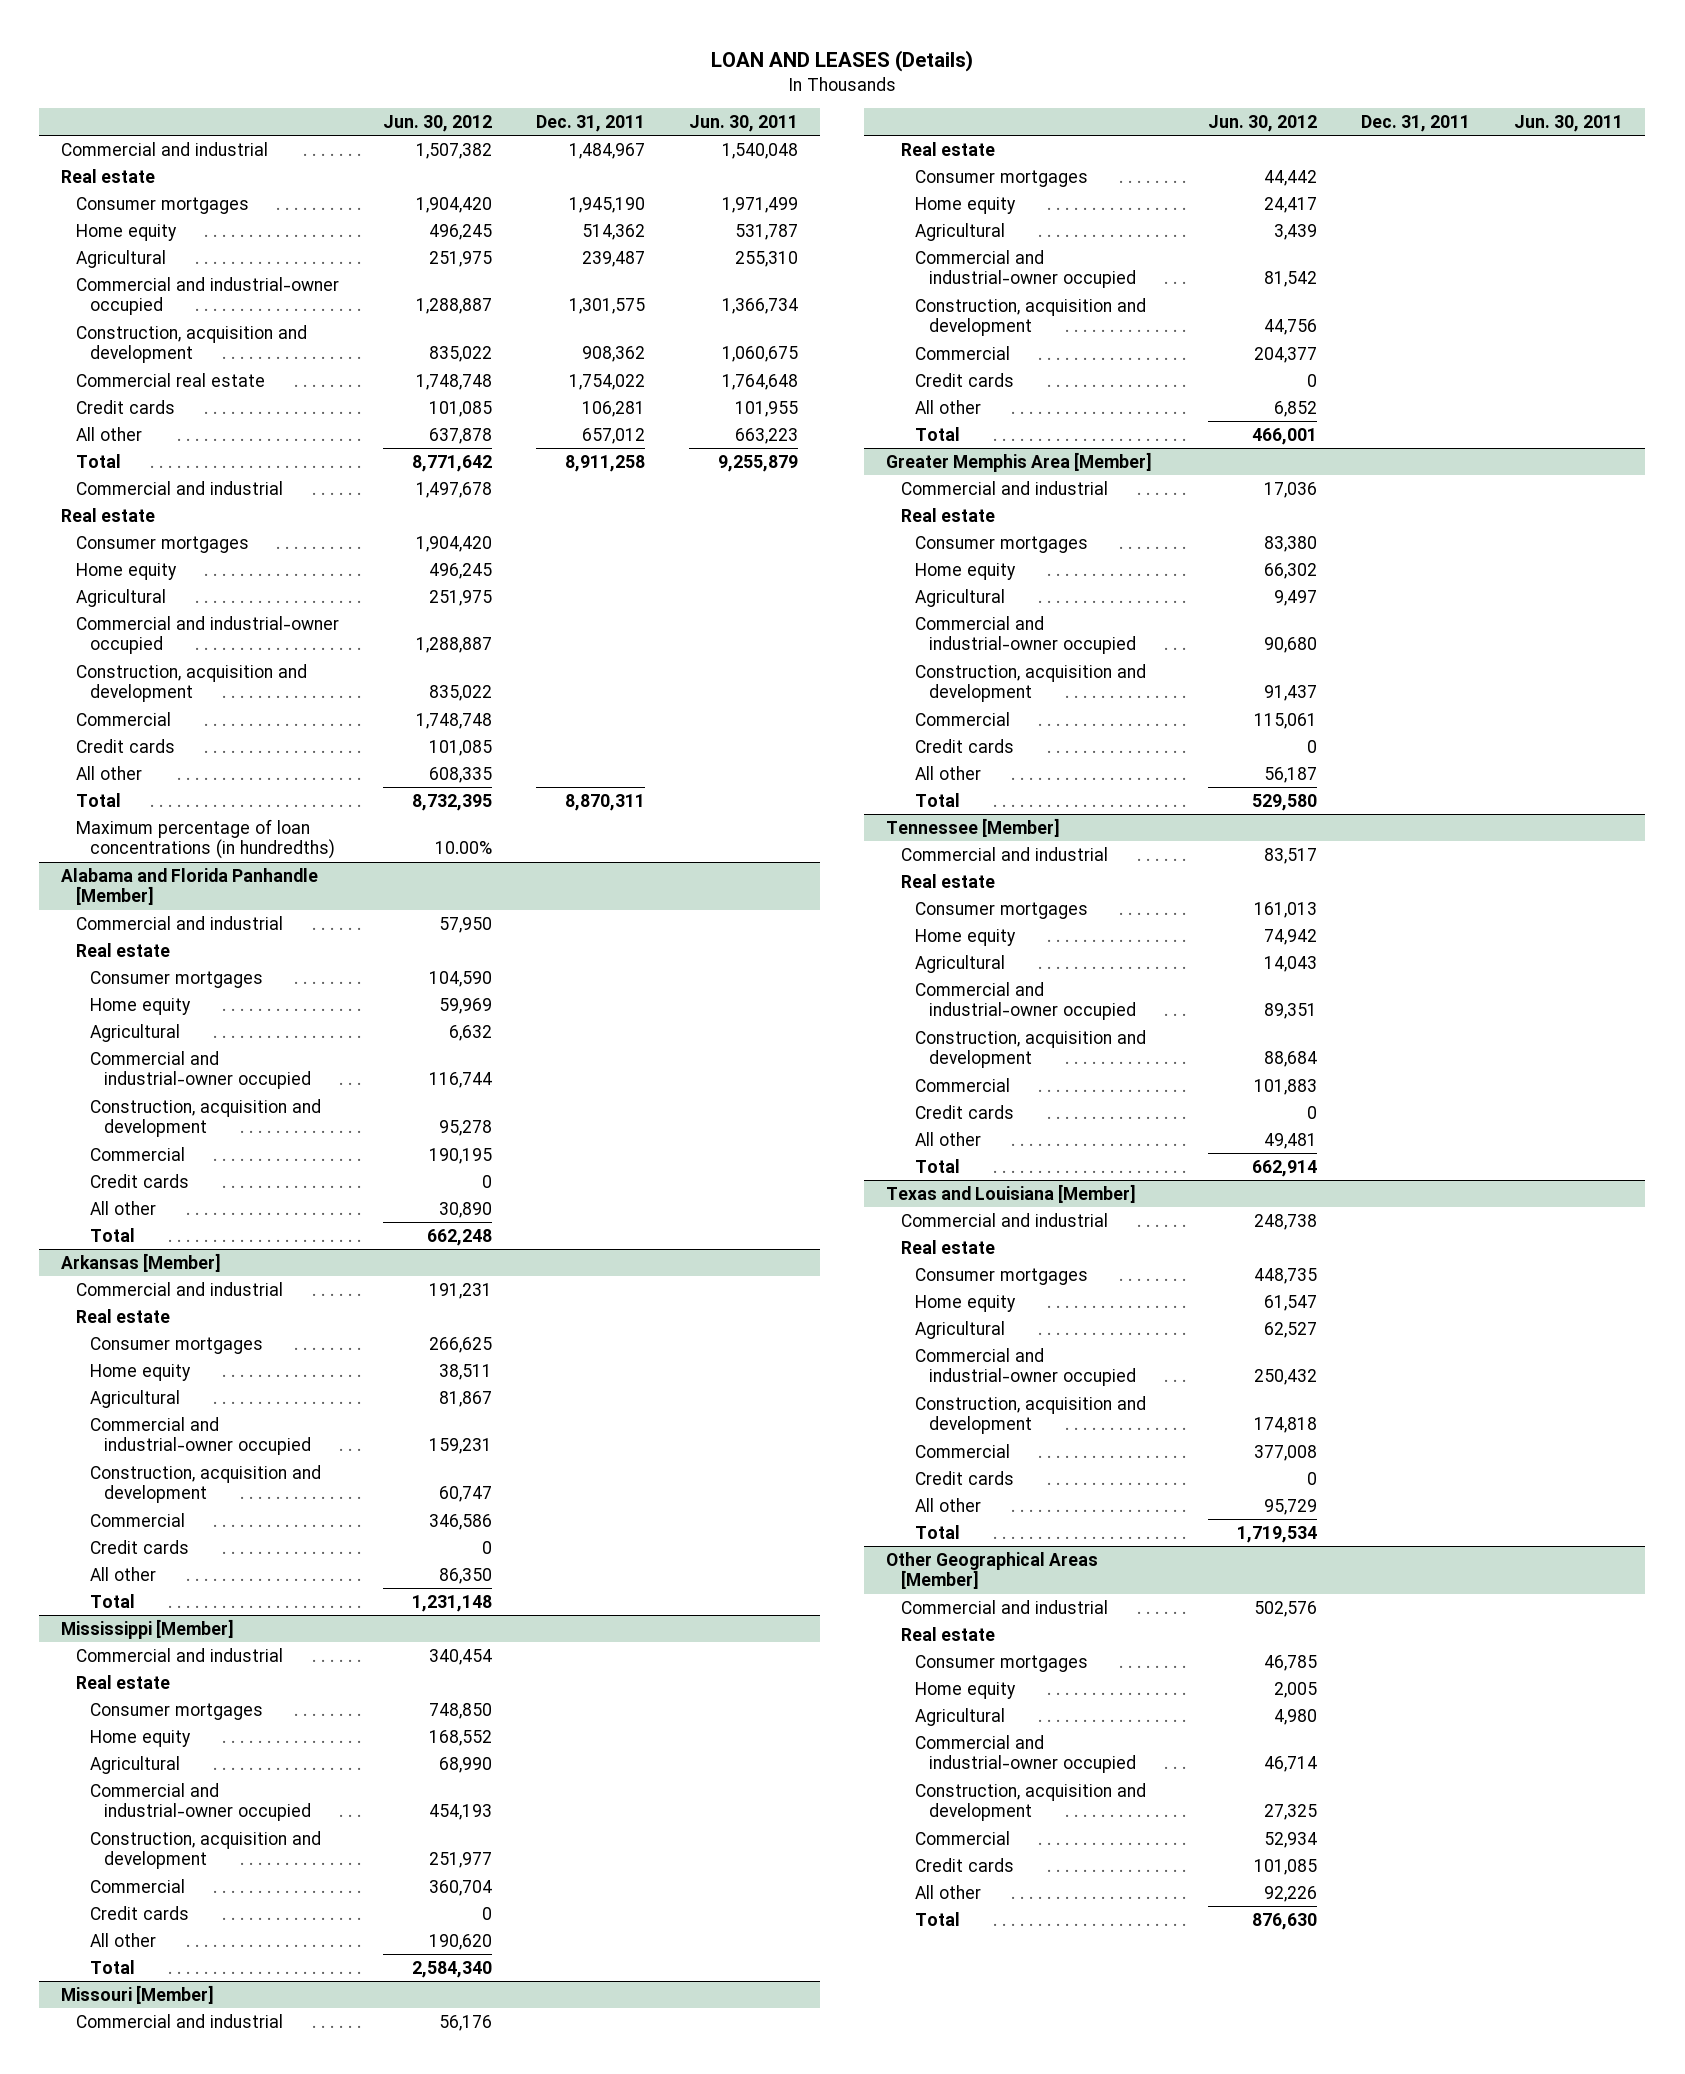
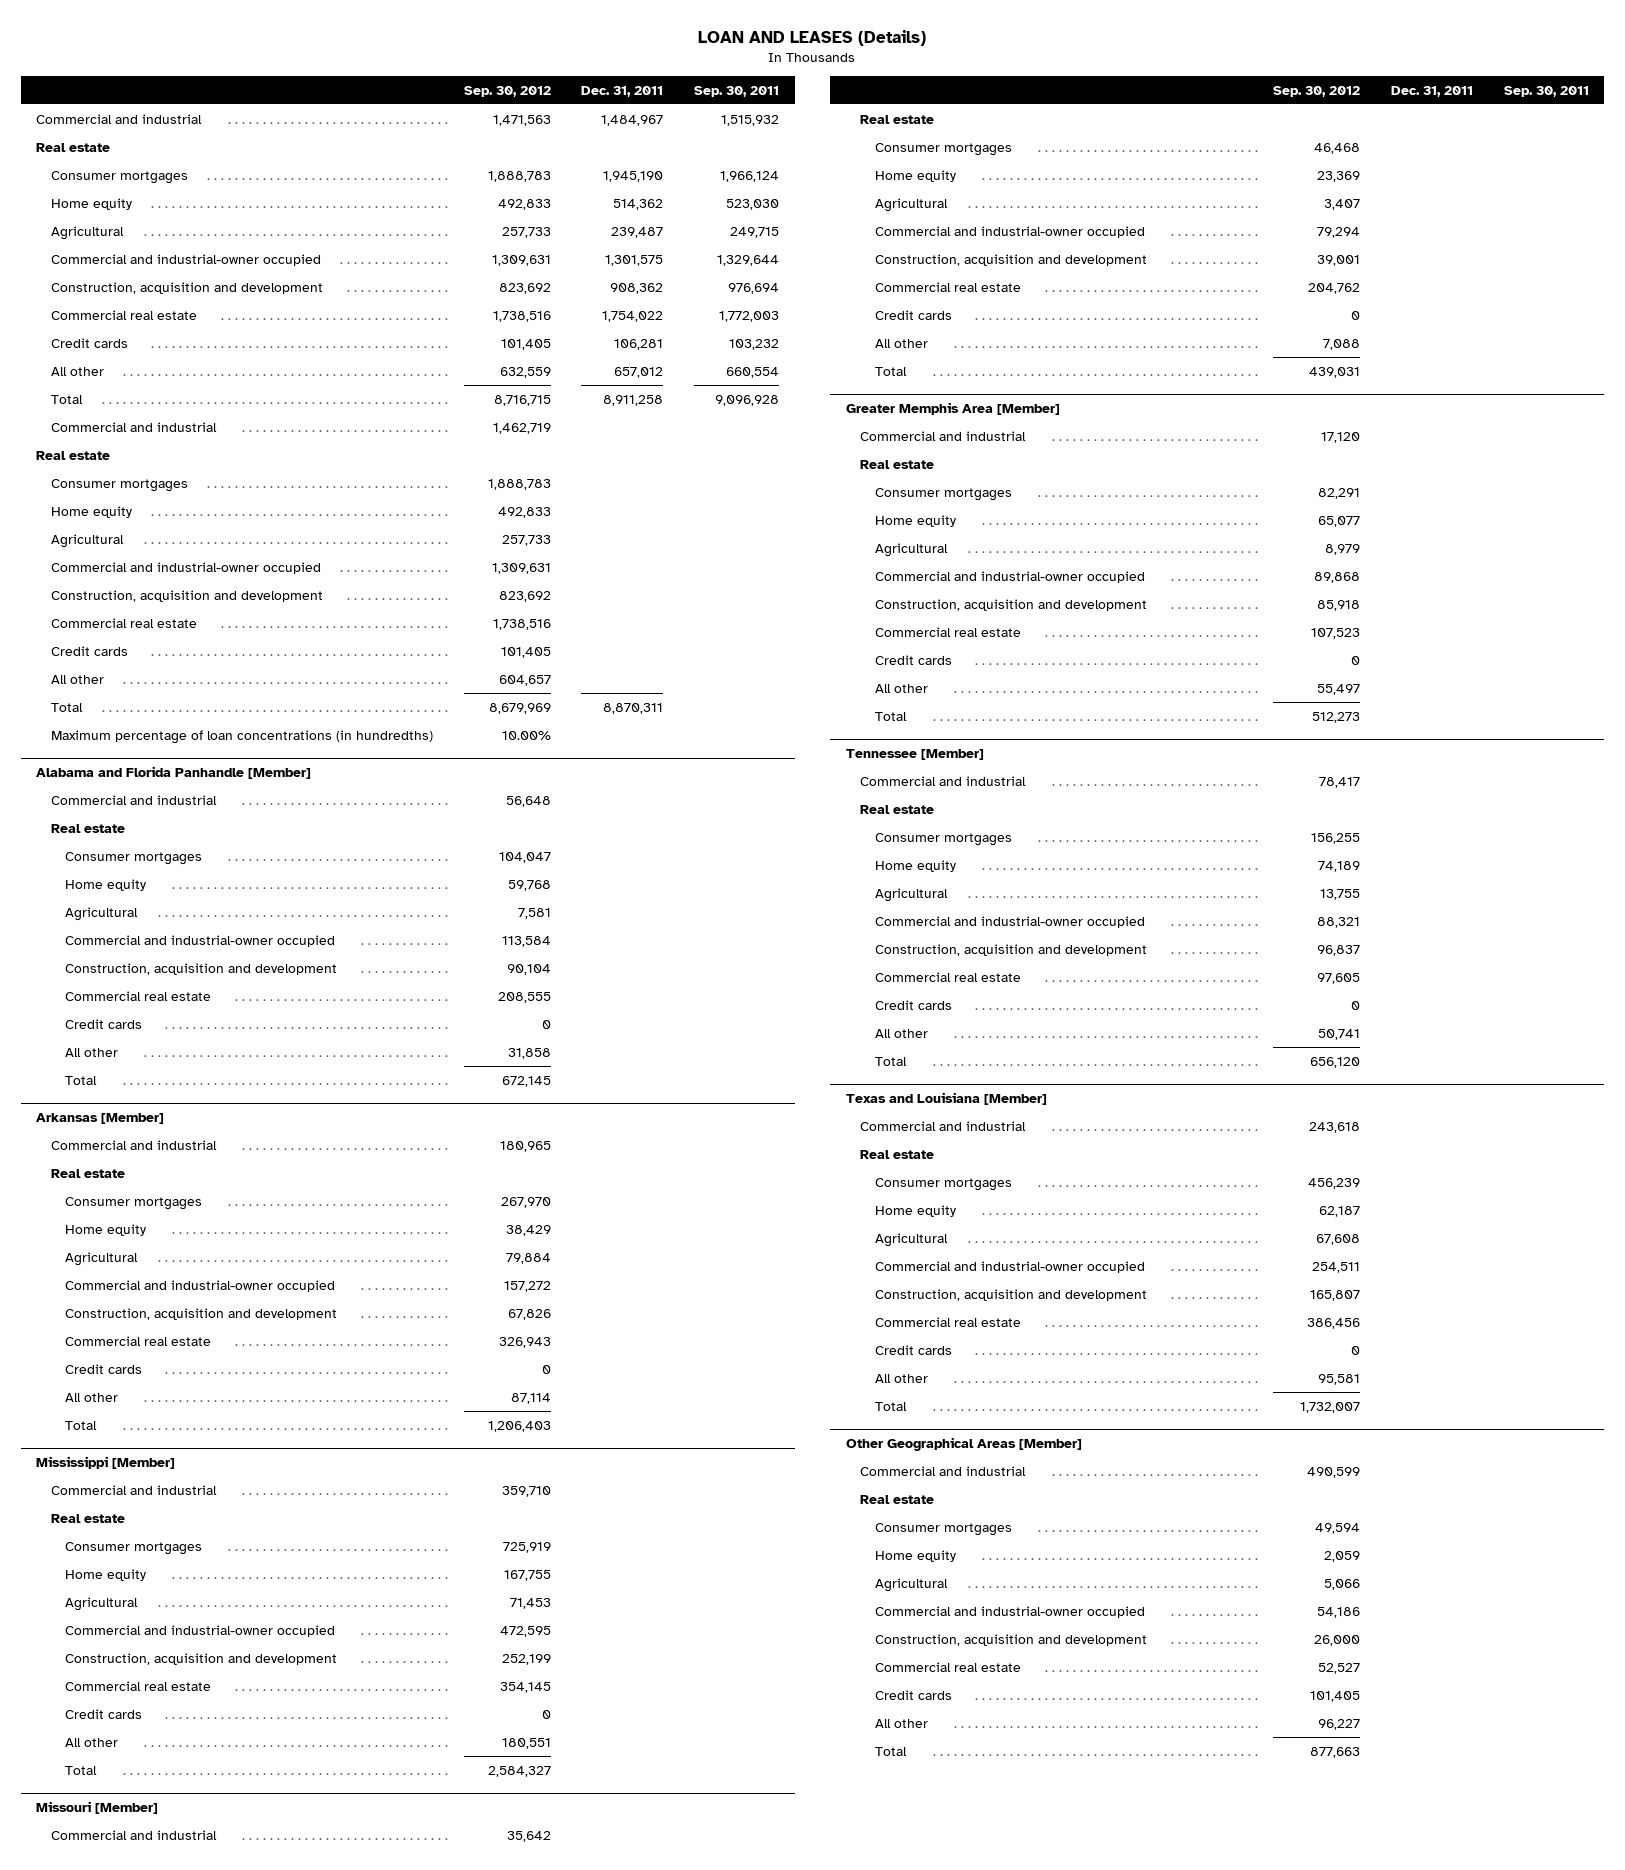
[382,115,492,133] Jun. 30, 2012 -> none
[689,115,799,133] Jun. 30, 2011 -> none
none -> [463,85,551,97] Sep. 30, 2012
none -> [694,85,780,97] Sep. 30, 2011
[75,711,171,726] Commercial -> [50,617,197,628] Commercial real estate
[90,1146,186,1161] Commercial -> [65,990,212,1001] Commercial real estate
[90,1512,186,1527] Commercial -> [65,1335,212,1346] Commercial real estate
[90,1878,186,1893] Commercial -> [65,1680,212,1691] Commercial real estate
[914,345,1010,360] Commercial -> [874,281,1021,292] Commercial real estate
[914,711,1010,726] Commercial -> [874,626,1021,637] Commercial real estate
[914,1077,1010,1092] Commercial -> [874,971,1021,982] Commercial real estate
[914,1443,1010,1458] Commercial -> [874,1316,1021,1327] Commercial real estate
[914,1830,1010,1845] Commercial -> [874,1661,1021,1672] Commercial real estate

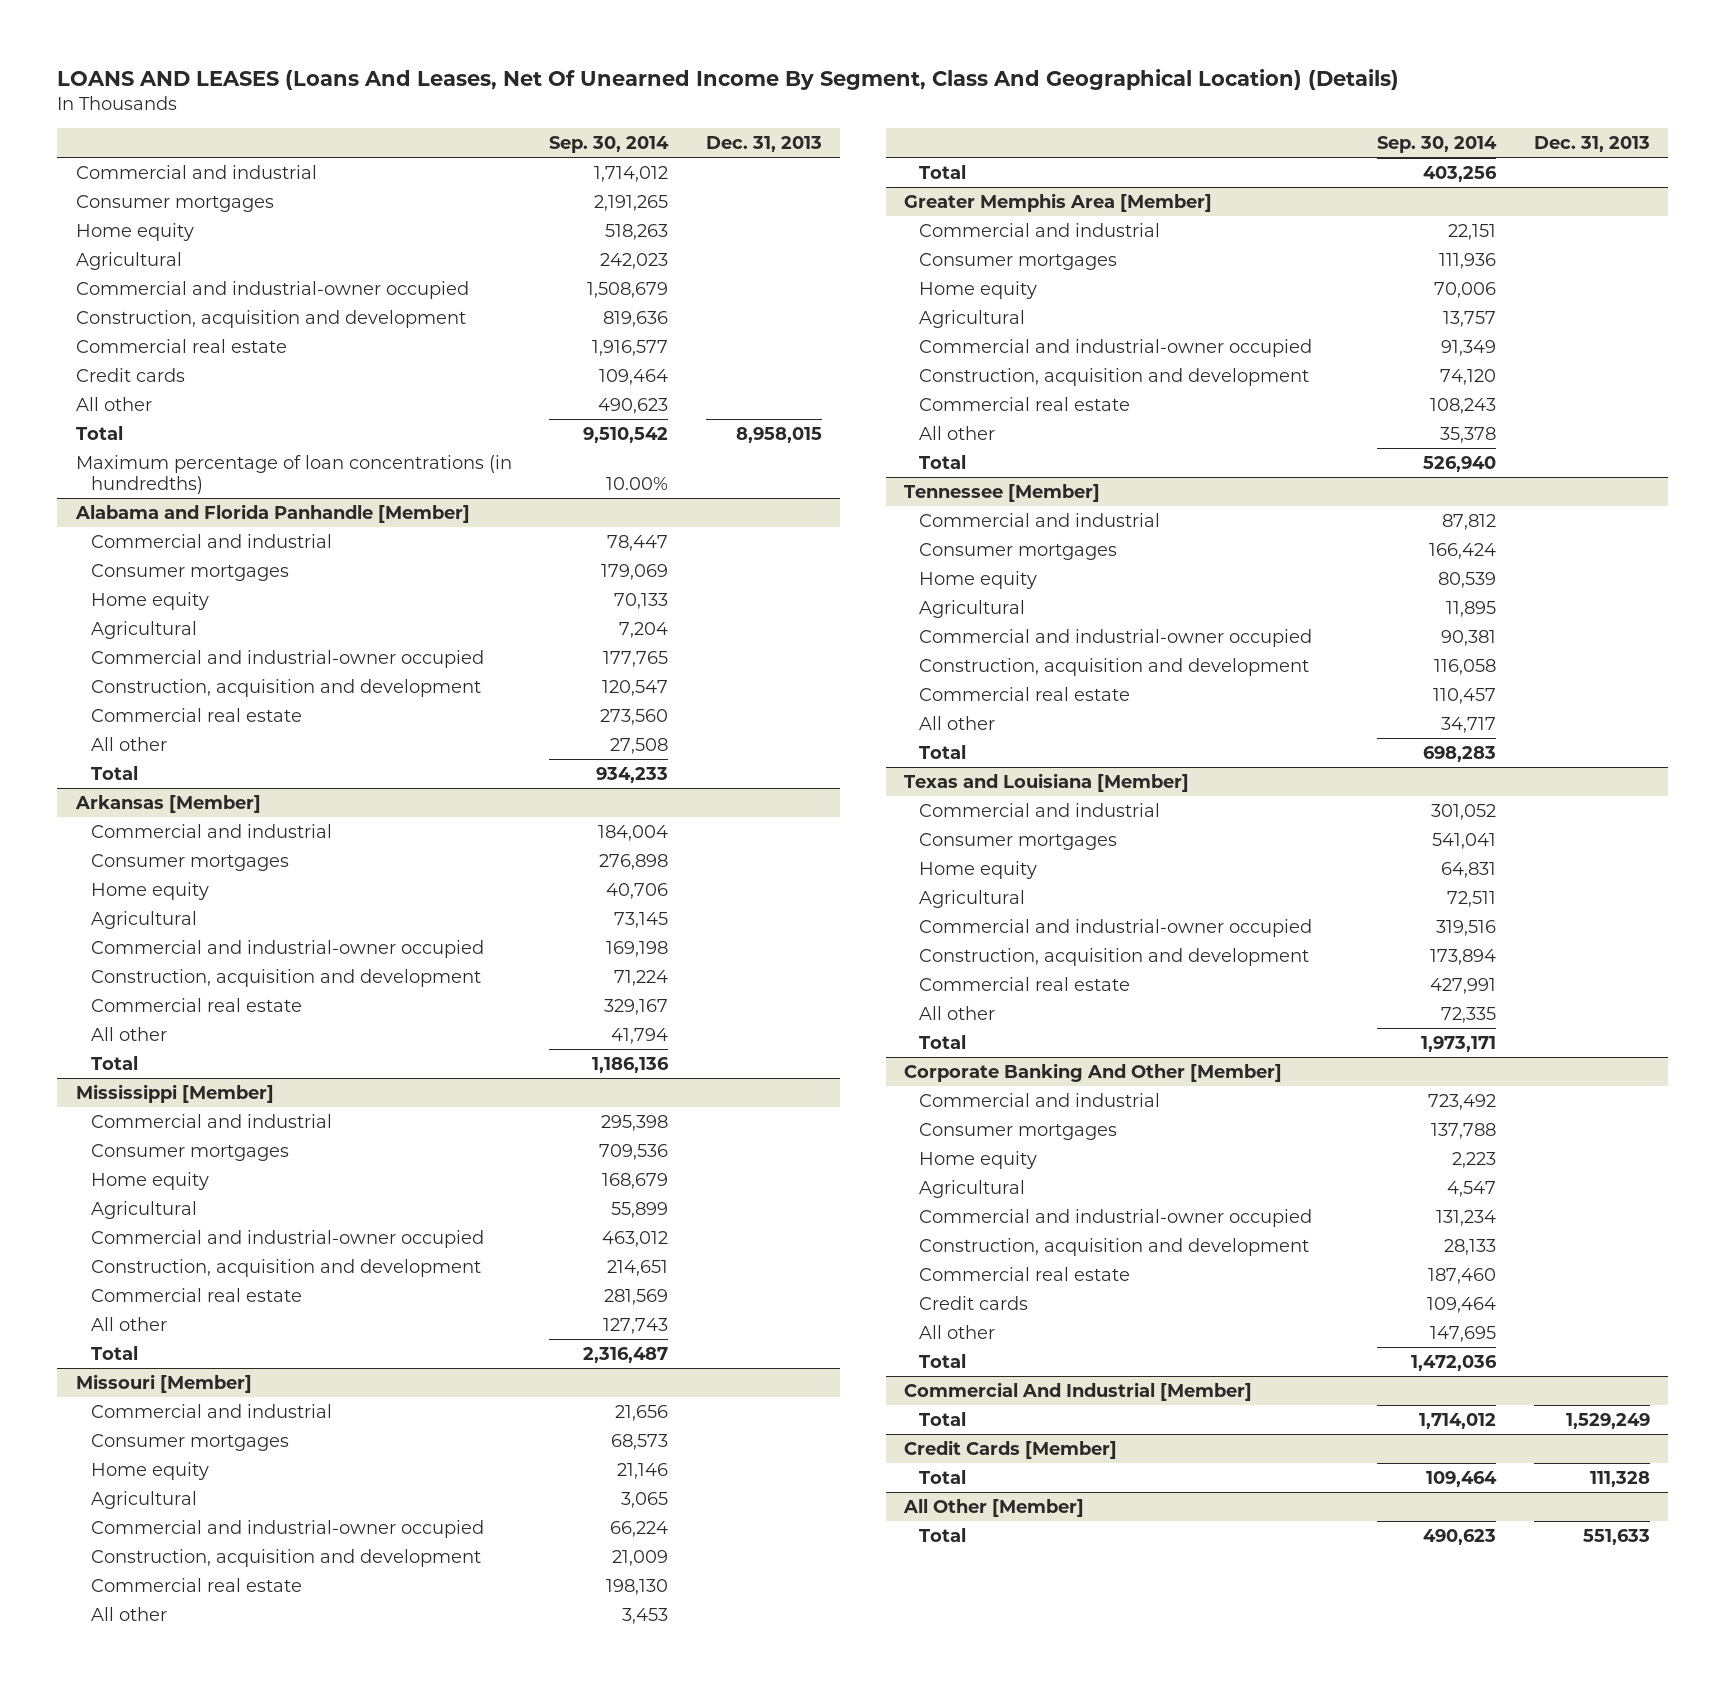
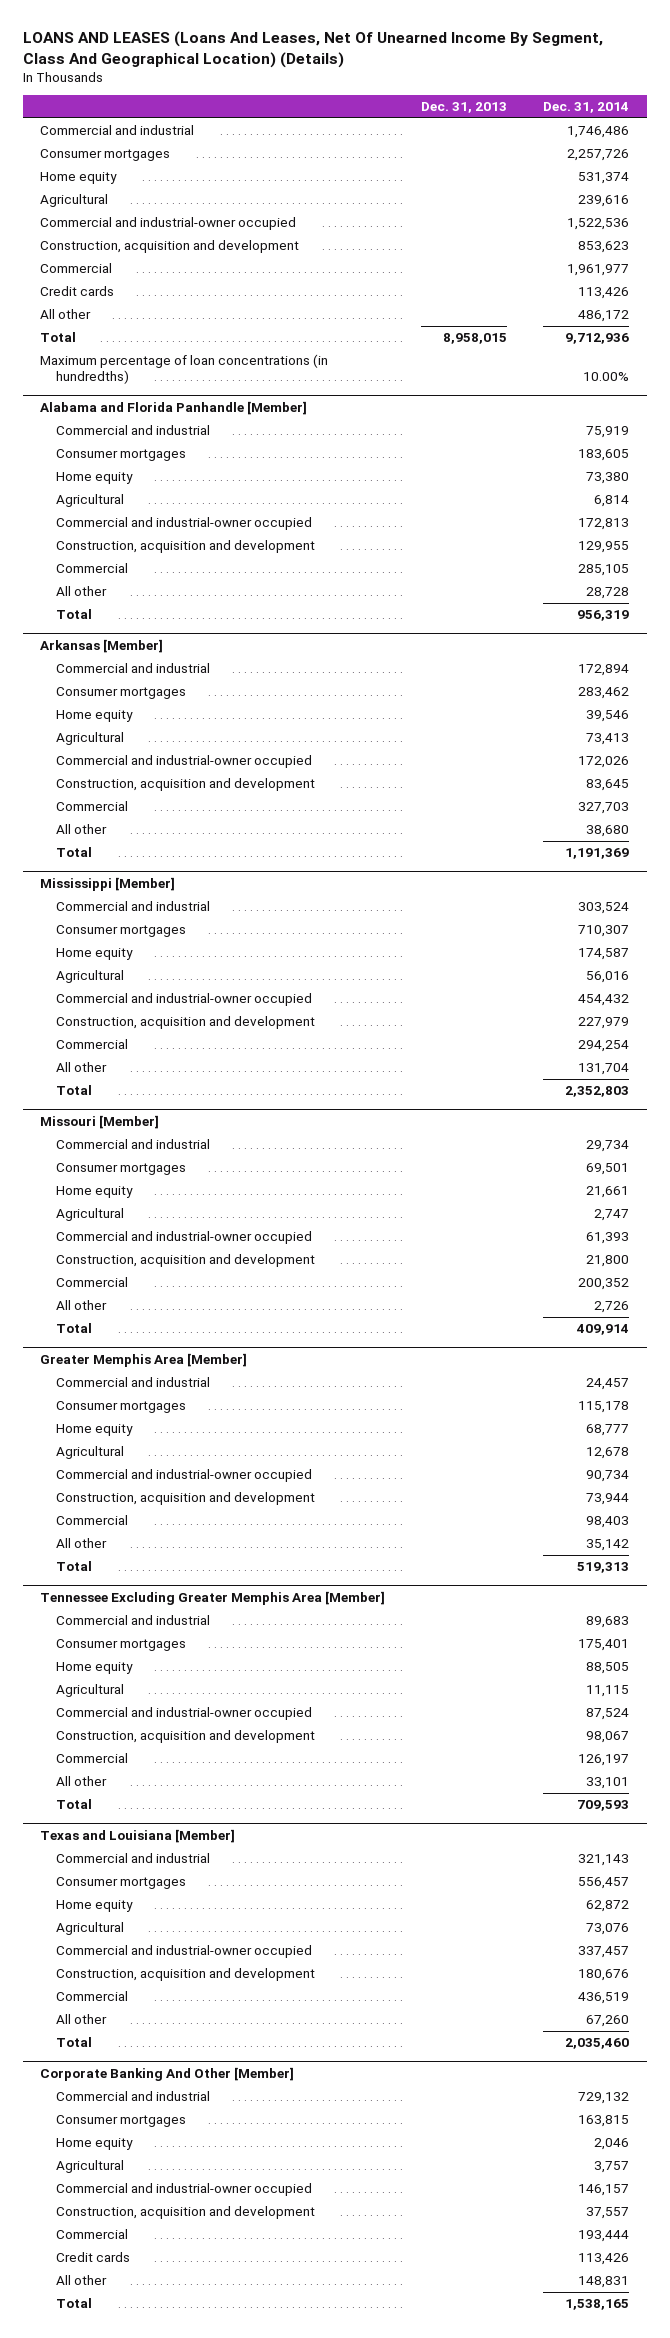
[549,136,670,154] Sep. 30, 2014 -> none
none -> [543,102,630,114] Dec. 31, 2014
[76,338,288,353] Commercial real estate -> [40,263,113,274] Commercial
[90,707,302,722] Commercial real estate -> [56,563,129,574] Commercial
[90,997,302,1012] Commercial real estate -> [56,801,129,812] Commercial
[90,1287,302,1302] Commercial real estate -> [56,1039,129,1050] Commercial
[90,1577,302,1592] Commercial real estate -> [56,1277,129,1288] Commercial
[919,396,1131,411] Commercial real estate -> [56,1515,129,1526] Commercial
[904,483,1101,502] Tennessee [Member] -> [40,1591,386,1606] Tennessee Excluding Greater Memphis Area [Member]
[919,686,1131,701] Commercial real estate -> [56,1753,129,1764] Commercial
[919,976,1131,991] Commercial real estate -> [56,1991,129,2002] Commercial
[919,1266,1131,1281] Commercial real estate -> [56,2229,129,2240] Commercial
[904,1381,1253,1401] Commercial And Industrial [Member] -> none
[919,1411,967,1426] Total -> none
[904,1439,1118,1459] Credit Cards [Member] -> none
[919,1469,967,1484] Total -> none
[903,1498,1085,1517] All Other [Member] -> none
[919,1527,967,1542] Total -> none

